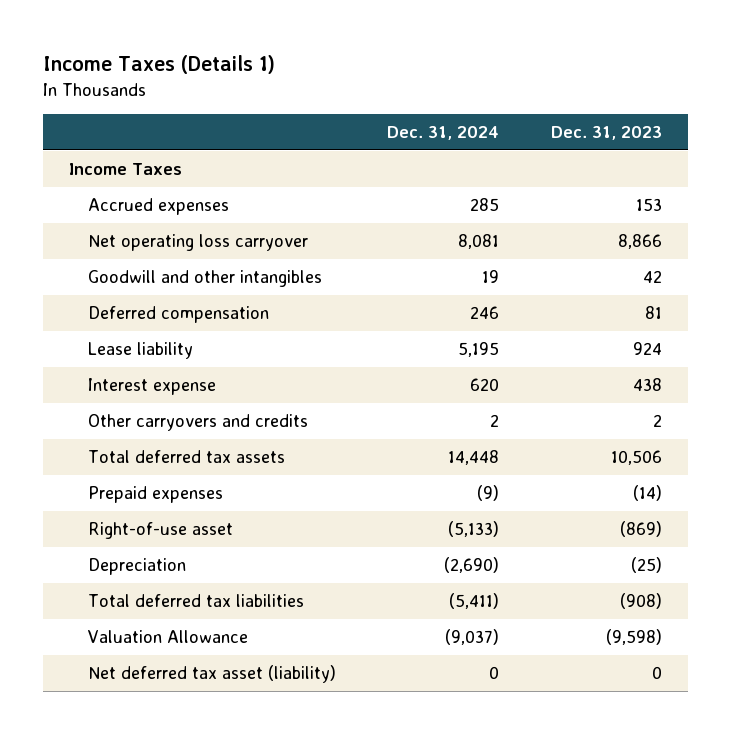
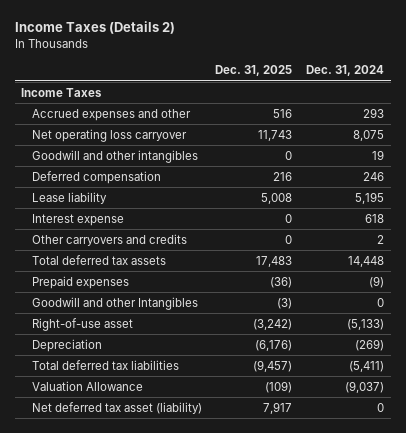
[43,55,276,75] Income Taxes (Details 1) -> [14,21,175,35] Income Taxes (Details 2)
[550,125,662,140] Dec. 31, 2023 -> none
none -> [215,65,293,77] Dec. 31, 2025
[87,197,229,215] Accrued expenses -> [31,108,191,121] Accrued expenses and other
[470,197,500,211] 285 -> [363,107,385,118] 293
[458,233,500,249] 8,081 -> [353,129,385,141] 8,075
[470,377,500,391] 620 -> [365,213,385,223] 618
none -> [31,296,198,310] Goodwill and other Intangibles
[444,556,500,573] (2,690) -> [355,338,385,351] (269)

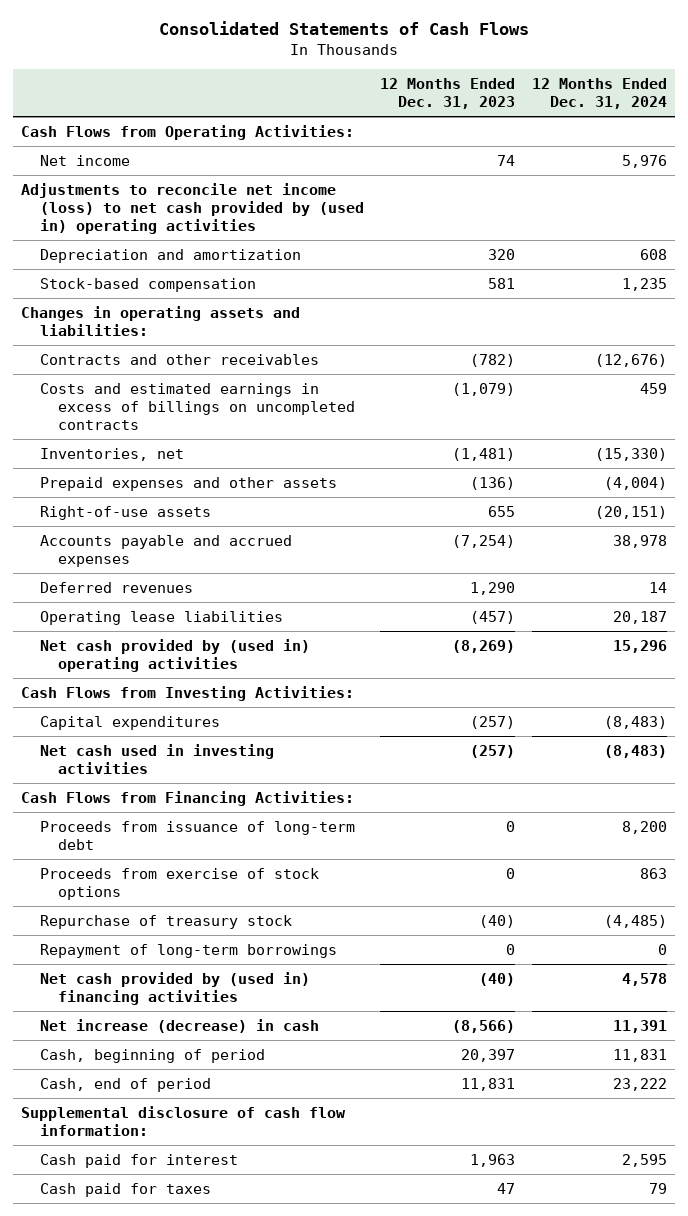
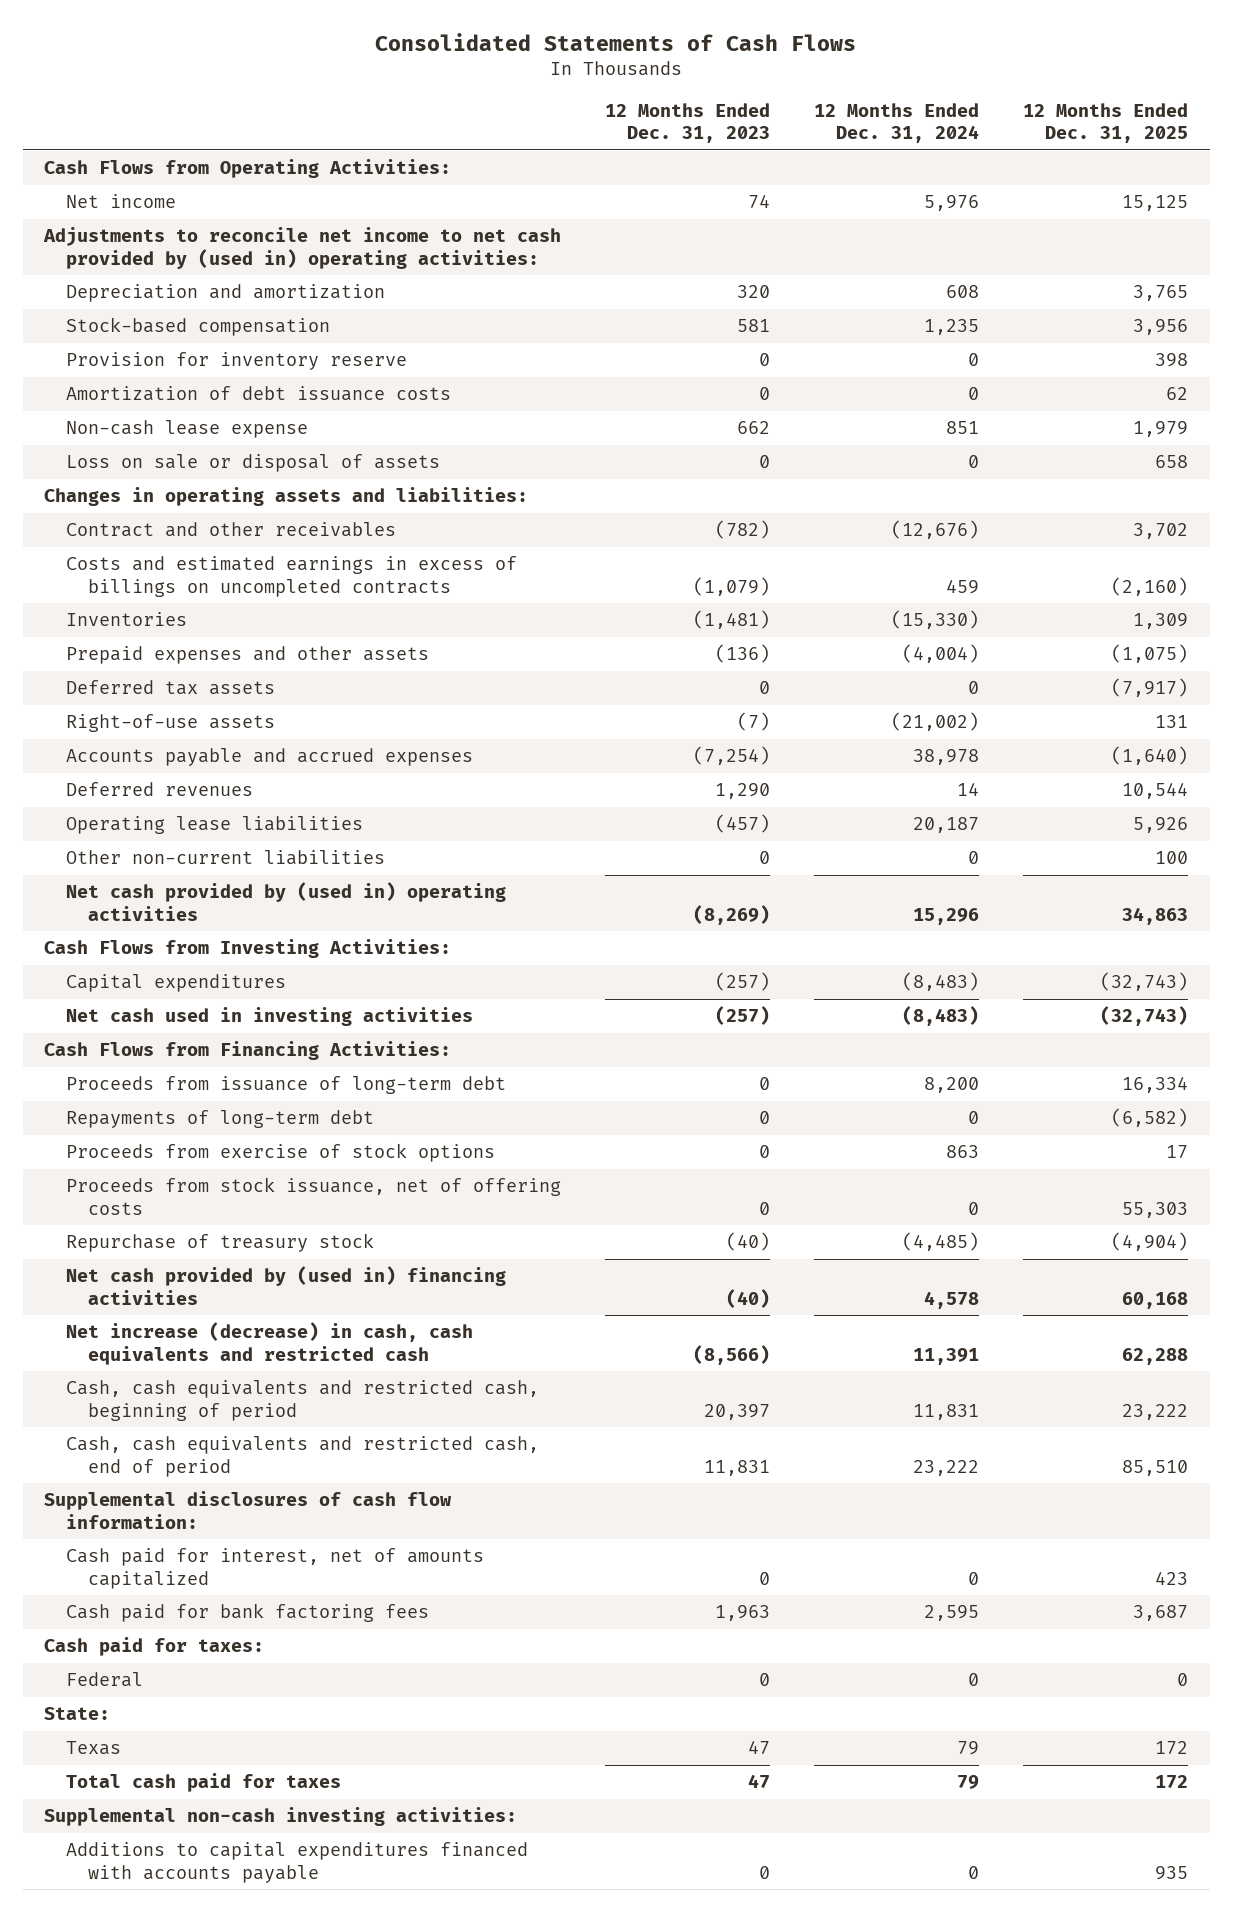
none -> [1023,102,1189,143] 12 Months Ended Dec. 31, 2025
[21,182,364,234] Adjustments to reconcile net income (loss) to net cash provided by (used in) operating activities -> [43,227,562,269] Adjustments to reconcile net income to net cash provided by (used in) operating activities:
none -> [66,352,408,371] Provision for inventory reserve
none -> [66,386,452,402] Amortization of debt issuance costs
none -> [66,420,309,439] Non-cash lease expense
none -> [66,454,441,473] Loss on sale or disposal of assets
[39,353,319,365] Contracts and other receivables -> [66,522,397,538] Contract and other receivables
[39,447,184,461] Inventories, net -> [66,612,188,627] Inventories
none -> [66,680,276,696] Deferred tax assets
[488,505,516,517] 655 -> [737,712,771,732] (7)
[594,505,667,519] (20,151) -> [891,712,980,732] (21,002)
none -> [66,850,386,866] Other non-current liabilities
none -> [66,1110,375,1129] Repayments of long-term debt
none -> [66,1177,562,1215] Proceeds from stock issuance, net of offering costs
[39,943,337,958] Repayment of long-term borrowings -> none
[39,1018,319,1033] Net increase (decrease) in cash -> [66,1322,474,1365] Net increase (decrease) in cash, cash equivalents and restricted cash
[39,1048,265,1063] Cash, beginning of period -> [66,1380,540,1421] Cash, cash equivalents and restricted cash, beginning of period
[39,1077,211,1092] Cash, end of period -> [66,1436,540,1477] Cash, cash equivalents and restricted cash, end of period
[21,1105,347,1136] Supplemental disclosure of cash flow information: -> [44,1491,453,1529] Supplemental disclosures of cash flow information:
[39,1153,238,1168] Cash paid for interest -> [66,1548,485,1589] Cash paid for interest, net of amounts capitalized
[470,1153,516,1167] 1,963 -> [759,1571,771,1585] 0
[621,1153,667,1167] 2,595 -> [968,1571,980,1585] 0
none -> [66,1603,430,1623] Cash paid for bank factoring fees
none -> [44,1637,265,1657] Cash paid for taxes:
none -> [66,1672,144,1688] Federal
none -> [44,1707,111,1721] State:
none -> [66,1741,122,1756] Texas
[39,1182,211,1197] Cash paid for taxes -> [66,1773,342,1793] Total cash paid for taxes
none -> [44,1807,518,1827] Supplemental non-cash investing activities:
none -> [66,1842,529,1883] Additions to capital expenditures financed with accounts payable

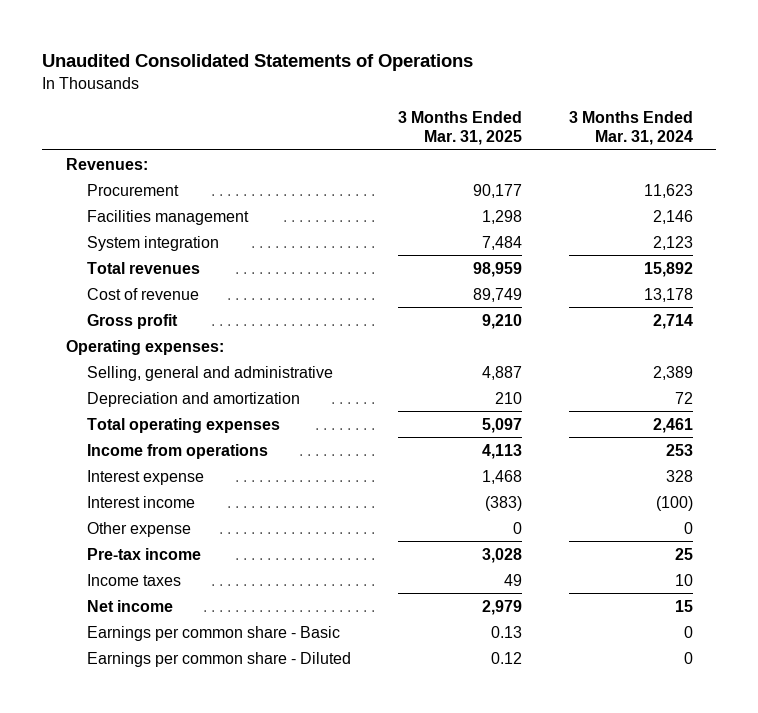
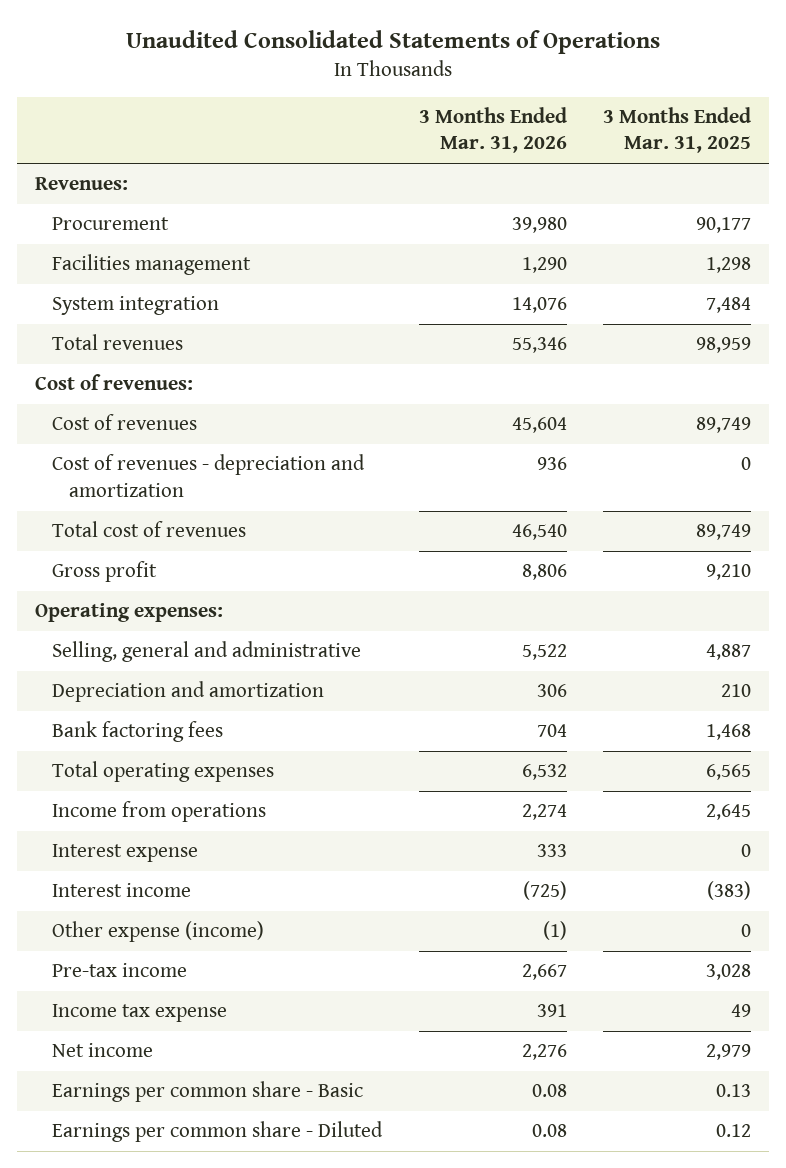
[568,111,693,146] 3 Months Ended Mar. 31, 2024 -> none
none -> [418,106,567,154] 3 Months Ended Mar. 31, 2026
none -> [34,374,193,391] Cost of revenues:
none -> [52,414,198,431] Cost of revenues
none -> [52,454,366,497] Cost of revenues - depreciation and amortization
[87,287,200,300] Cost of revenue -> [52,521,247,538] Total cost of revenues
none -> [52,721,224,743] Bank factoring fees
[482,417,523,433] 5,097 -> [705,764,751,781] 6,565
[482,443,523,459] 4,113 -> [705,804,751,821] 2,645
[482,469,523,484] 1,468 -> [740,844,751,858] 0
[87,521,192,537] Other expense -> [52,921,265,943] Other expense (income)
[87,573,182,586] Income taxes -> [52,1004,228,1023] Income tax expense

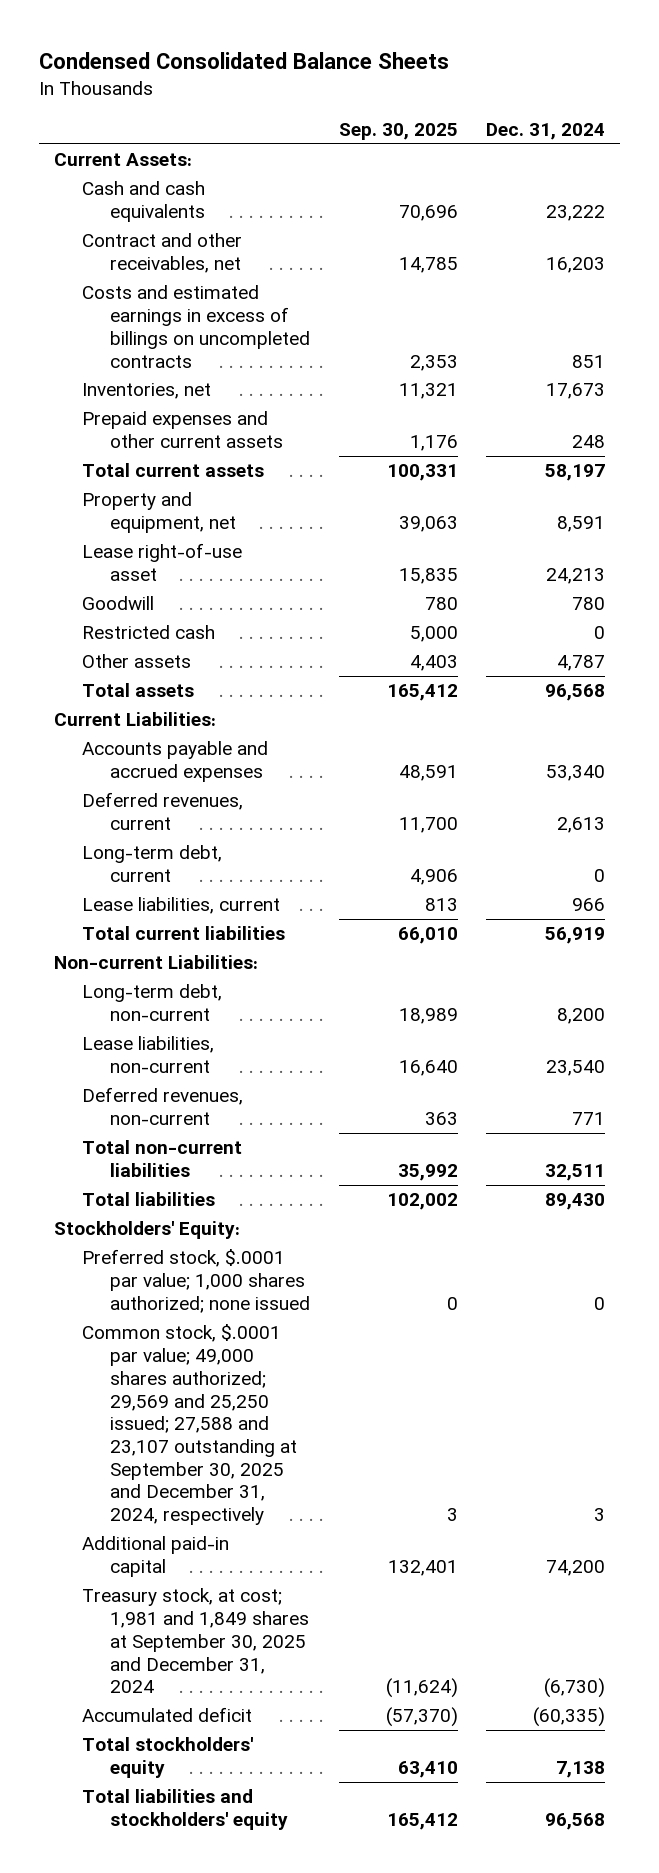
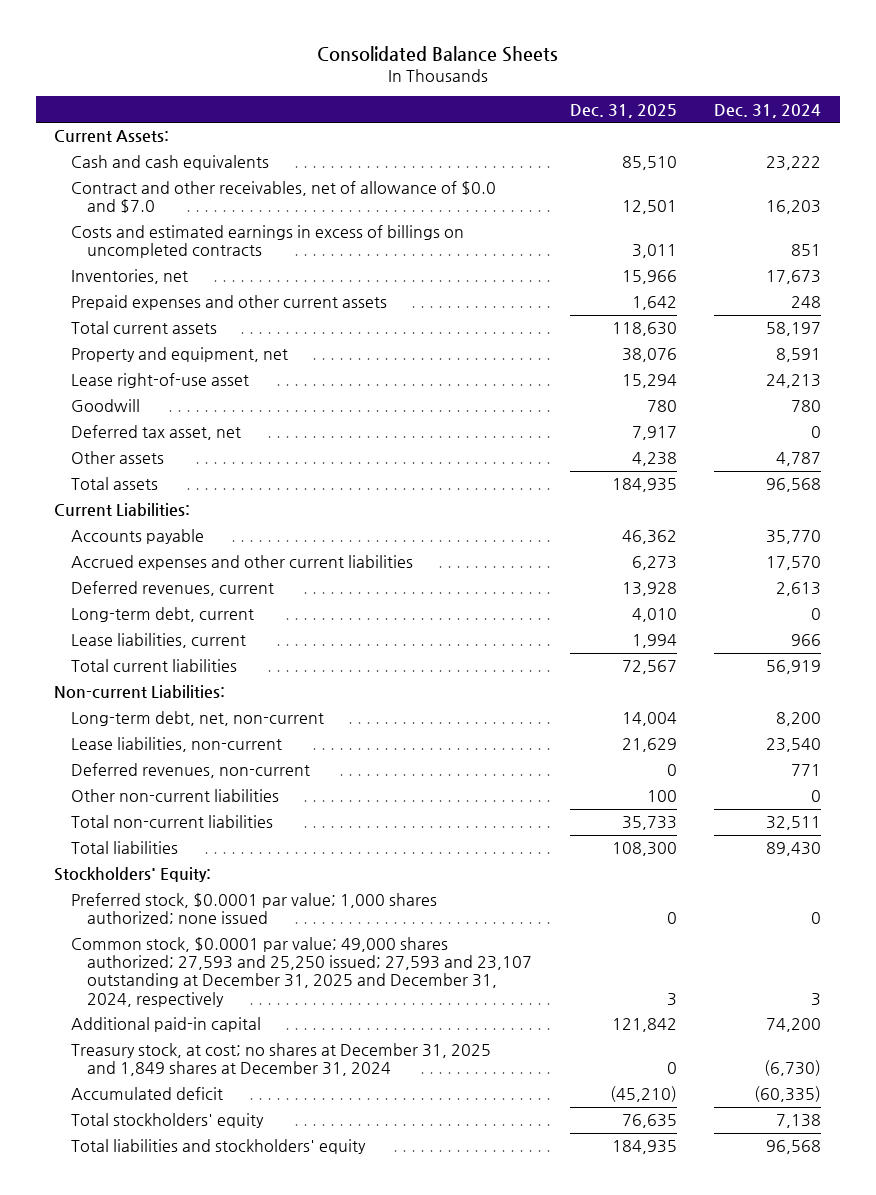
[39,52,450,70] Condensed Consolidated Balance Sheets -> [316,45,558,62] Consolidated Balance Sheets
[338,122,458,140] Sep. 30, 2025 -> none
none -> [569,103,677,118] Dec. 31, 2025
[81,233,242,274] Contract and other receivables, net -> [70,181,496,214] Contract and other receivables, net of allowance of $0.0 and $7.0
[81,625,215,640] Restricted cash -> none
none -> [70,425,241,441] Deferred tax asset, net
[81,741,268,783] Accounts payable and accrued expenses -> [70,529,204,545] Accounts payable
[546,765,606,782] 53,340 -> [766,530,822,545] 35,770
none -> [70,555,413,571] Accrued expenses and other current liabilities
[81,984,222,1022] Long-term debt, non-current -> [70,711,324,727] Long-term debt, net, non-current
none -> [70,789,279,803] Other non-current liabilities
[81,1249,311,1313] Preferred stock, $.0001 par value; 1,000 shares authorized; none issued -> [70,893,437,925] Preferred stock, $0.0001 par value; 1,000 shares authorized; none issued
[81,1324,298,1526] Common stock, $.0001 par value; 49,000 shares authorized; 29,569 and 25,250 issued; 27,588 and 23,107 outstanding at September 30, 2025 and December 31, 2024, respectively -> [70,937,532,1007] Common stock, $0.0001 par value; 49,000 shares authorized; 27,593 and 25,250 issued; 27,593 and 23,107 outstanding at December 31, 2025 and December 31, 2024, respectively
[81,1588,310,1694] Treasury stock, at cost; 1,981 and 1,849 shares at September 30, 2025 and December 31, 2024 -> [70,1043,491,1077] Treasury stock, at cost; no shares at December 31, 2025 and 1,849 shares at December 31, 2024

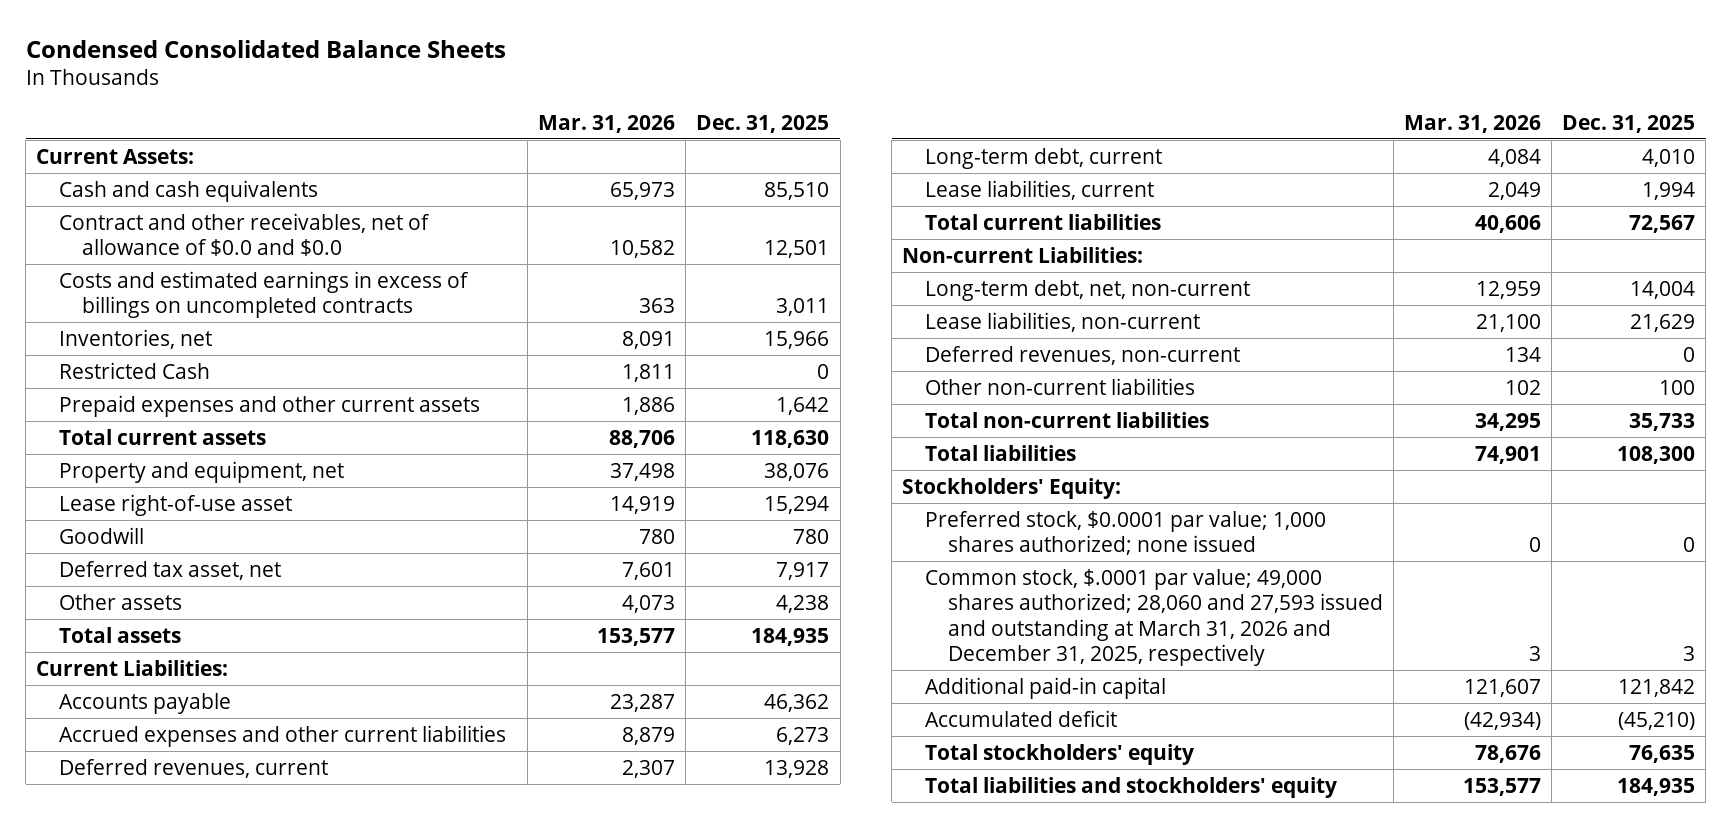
[316,45,558,62] Consolidated Balance Sheets -> [25,39,506,58] Condensed Consolidated Balance Sheets
[714,103,822,118] Dec. 31, 2024 -> none
none -> [538,114,676,133] Mar. 31, 2026
[70,181,496,214] Contract and other receivables, net of allowance of $0.0 and $7.0 -> [59,212,431,257] Contract and other receivables, net of allowance of $0.0 and $0.0
none -> [59,361,211,379] Restricted Cash
[70,937,532,1007] Common stock, $0.0001 par value; 49,000 shares authorized; 27,593 and 25,250 issued; 27,593 and 23,107 outstanding at December 31, 2025 and December 31, 2024, respectively -> [924,568,1383,667] Common stock, $.0001 par value; 49,000 shares authorized; 28,060 and 27,593 issued and outstanding at March 31, 2026 and December 31, 2025, respectively
[70,1043,491,1077] Treasury stock, at cost; no shares at December 31, 2025 and 1,849 shares at December 31, 2024 -> none

